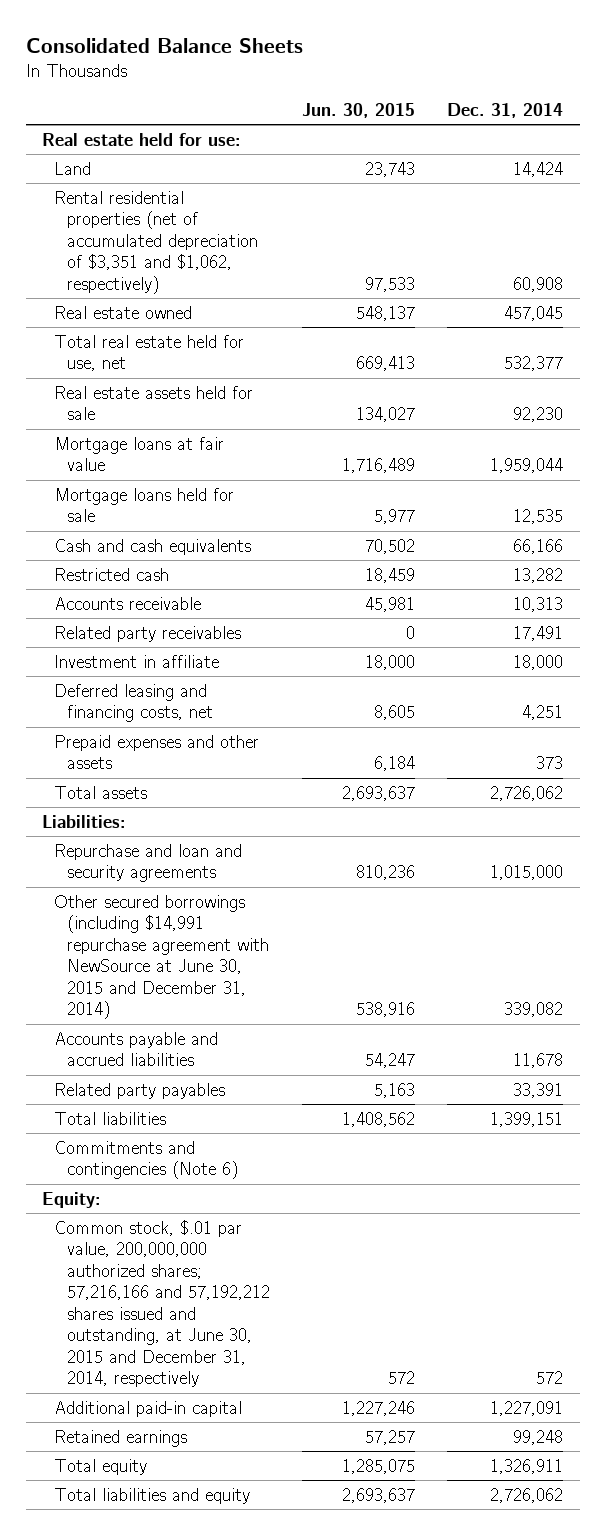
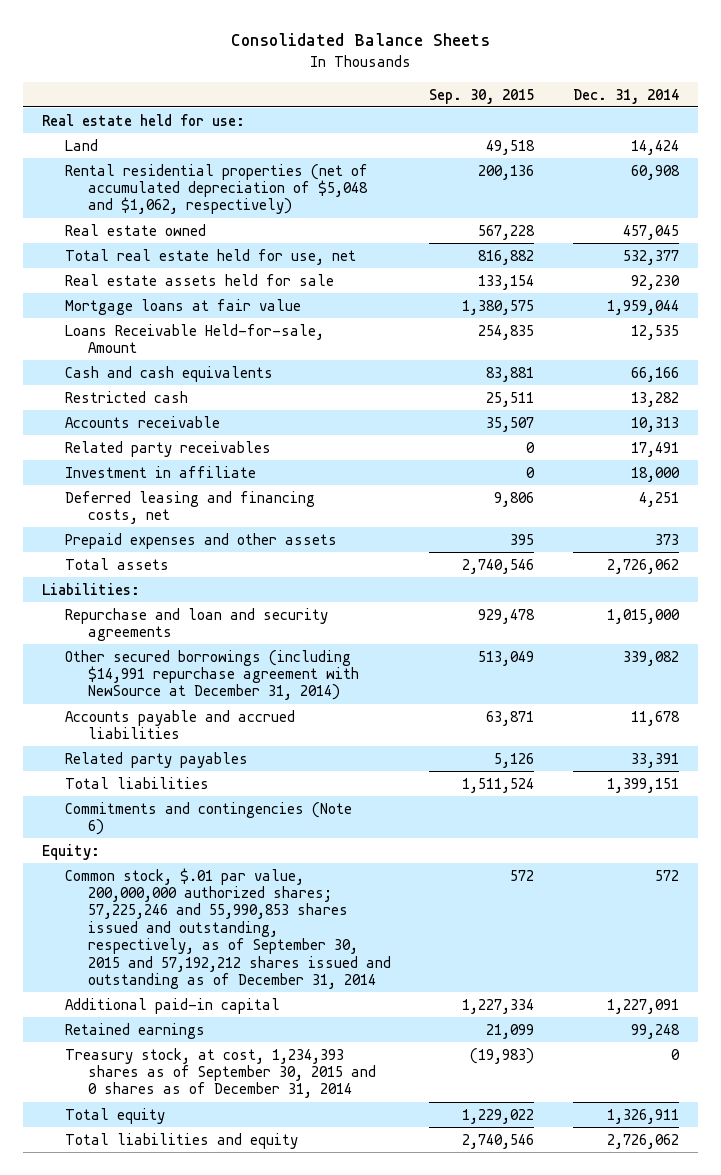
[302,102,416,118] Jun. 30, 2015 -> none
none -> [429,88,535,104] Sep. 30, 2015
[54,190,258,294] Rental residential properties (net of accumulated depreciation of $3,351 and $1,062, respectively) -> [64,163,368,215] Rental residential properties (net of accumulated depreciation of $5,048 and $1,062, respectively)
[54,487,235,523] Mortgage loans held for sale -> [64,323,324,354] Loans Receivable Held-for-sale, Amount
[54,894,269,1020] Other secured borrowings (including $14,991 repurchase agreement with NewSource at June 30, 2015 and December 31, 2014) -> [64,649,359,701] Other secured borrowings (including $14,991 repurchase agreement with NewSource at December 31, 2014)
[54,1219,270,1388] Common stock, $.01 par value, 200,000,000 authorized shares; 57,216,166 and 57,192,212 shares issued and outstanding, at June 30, 2015 and December 31, 2014, respectively -> [64,867,391,990] Common stock, $.01 par value, 200,000,000 authorized shares; 57,225,246 and 55,990,853 shares issued and outstanding, respectively, as of September 30, 2015 and 57,192,212 shares issued and outstanding as of December 31, 2014
none -> [64,1047,376,1099] Treasury stock, at cost, 1,234,393 shares as of September 30, 2015 and 0 shares as of December 31, 2014

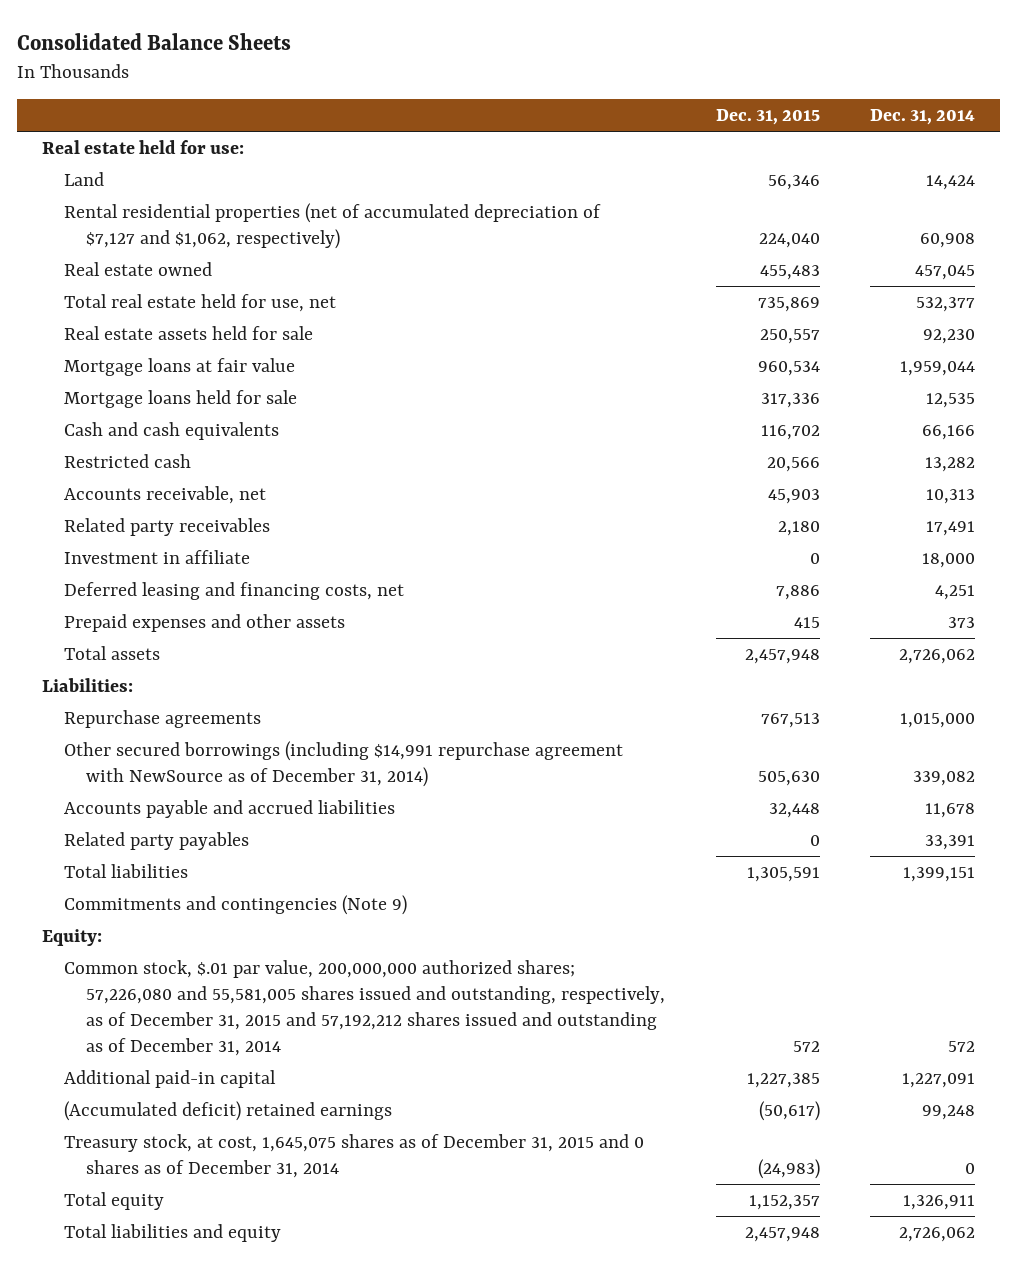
[429,88,535,104] Sep. 30, 2015 -> none
none -> [715,109,820,126] Dec. 31, 2015
[64,163,368,215] Rental residential properties (net of accumulated depreciation of $5,048 and $1,062, respectively) -> [64,202,602,250] Rental residential properties (net of accumulated depreciation of $7,127 and $1,062, respectively)
[64,323,324,354] Loans Receivable Held-for-sale, Amount -> [64,389,298,408] Mortgage loans held for sale
[64,415,220,428] Accounts receivable -> [64,485,267,504] Accounts receivable, net
[64,607,328,642] Repurchase and loan and security agreements -> [64,709,262,728] Repurchase agreements
[64,649,359,701] Other secured borrowings (including $14,991 repurchase agreement with NewSource at December 31, 2014) -> [64,740,624,788] Other secured borrowings (including $14,991 repurchase agreement with NewSource as of December 31, 2014)
[64,801,352,836] Commitments and contingencies (Note 6) -> [64,894,408,915] Commitments and contingencies (Note 9)
[64,867,391,990] Common stock, $.01 par value, 200,000,000 authorized shares; 57,225,246 and 55,990,853 shares issued and outstanding, respectively, as of September 30, 2015 and 57,192,212 shares issued and outstanding as of December 31, 2014 -> [64,959,666,1057] Common stock, $.01 par value, 200,000,000 authorized shares; 57,226,080 and 55,581,005 shares issued and outstanding, respectively, as of December 31, 2015 and 57,192,212 shares issued and outstanding as of December 31, 2014
[64,1022,205,1039] Retained earnings -> [64,1100,393,1121] (Accumulated deficit) retained earnings
[64,1047,376,1099] Treasury stock, at cost, 1,234,393 shares as of September 30, 2015 and 0 shares as of December 31, 2014 -> [64,1133,645,1179] Treasury stock, at cost, 1,645,075 shares as of December 31, 2015 and 0 shares as of December 31, 2014

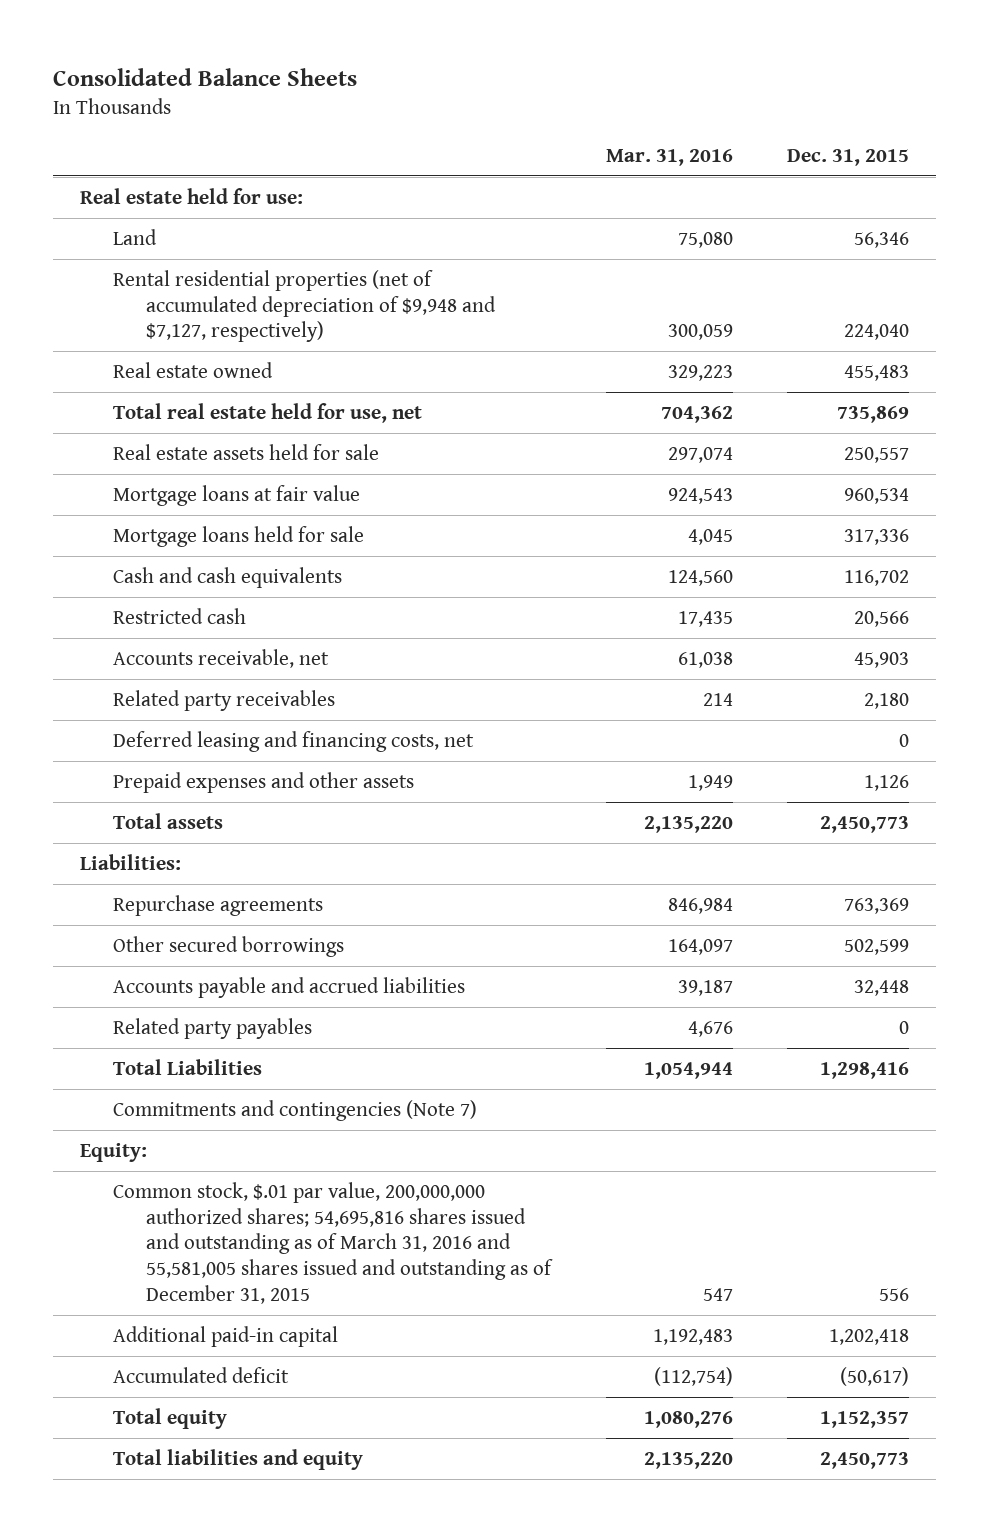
[870,109,976,126] Dec. 31, 2014 -> none
none -> [605,148,733,166] Mar. 31, 2016
[64,202,602,250] Rental residential properties (net of accumulated depreciation of $7,127 and $1,062, respectively) -> [113,270,497,343] Rental residential properties (net of accumulated depreciation of $9,948 and $7,127, respectively)
[64,549,251,564] Investment in affiliate -> none
[775,584,820,600] 7,886 -> [898,734,909,748] 0
[793,616,820,628] 415 -> [863,775,909,792] 1,126
[744,648,820,664] 2,457,948 -> [819,816,909,834] 2,450,773
[760,712,820,728] 767,513 -> [843,898,909,915] 763,369
[64,740,624,788] Other secured borrowings (including $14,991 repurchase agreement with NewSource as of December 31, 2014) -> [113,936,345,958] Other secured borrowings
[757,771,820,787] 505,630 -> [843,939,909,956] 502,599
[64,863,189,878] Total liabilities -> [113,1059,263,1076] Total Liabilities
[746,866,820,882] 1,305,591 -> [819,1062,909,1080] 1,298,416
[64,894,408,915] Commitments and contingencies (Note 9) -> [113,1100,478,1122] Commitments and contingencies (Note 7)
[64,1133,645,1179] Treasury stock, at cost, 1,645,075 shares as of December 31, 2015 and 0 shares as of December 31, 2014 -> none
[64,959,666,1057] Common stock, $.01 par value, 200,000,000 authorized shares; 57,226,080 and 55,581,005 shares issued and outstanding, respectively, as of December 31, 2015 and 57,192,212 shares issued and outstanding as of December 31, 2014 -> [113,1182,554,1304] Common stock, $.01 par value, 200,000,000 authorized shares; 54,695,816 shares issued and outstanding as of March 31, 2016 and 55,581,005 shares issued and outstanding as of December 31, 2015
[792,1041,820,1053] 572 -> [878,1287,909,1301] 556
[746,1072,820,1088] 1,227,385 -> [828,1329,909,1346] 1,202,418
[64,1100,393,1121] (Accumulated deficit) retained earnings -> [113,1367,290,1384] Accumulated deficit
[744,1226,820,1242] 2,457,948 -> [819,1452,909,1470] 2,450,773

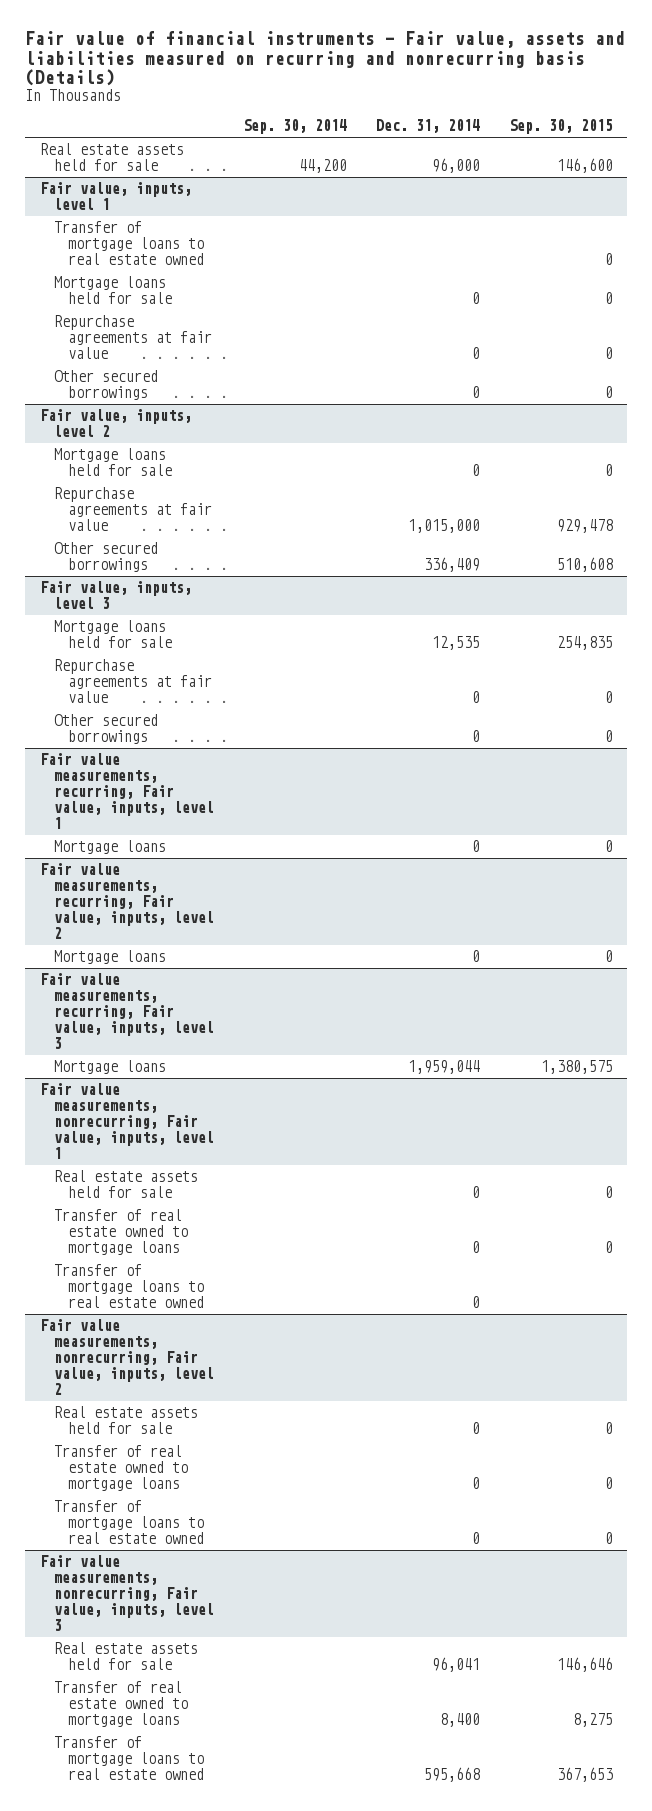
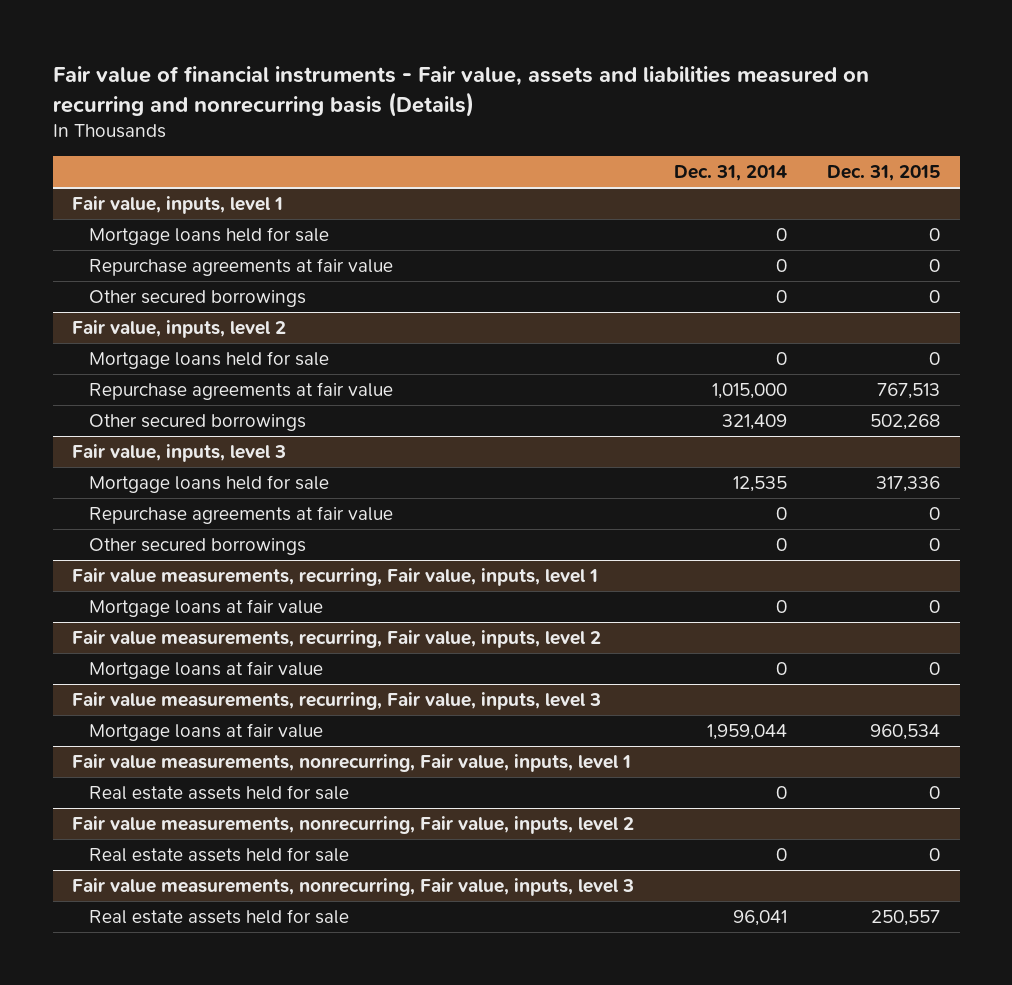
[242,119,347,135] Sep. 30, 2014 -> none
[508,119,613,135] Sep. 30, 2015 -> none
none -> [826,165,940,182] Dec. 31, 2015
[39,143,184,172] Real estate assets held for sale -> none
[53,221,205,266] Transfer of mortgage loans to real estate owned -> none
[423,557,480,573] 336,409 -> [722,413,788,430] 321,409
[53,840,166,855] Mortgage loans -> [88,598,323,617] Mortgage loans at fair value
[53,950,166,965] Mortgage loans -> [88,660,323,679] Mortgage loans at fair value
[53,1060,166,1075] Mortgage loans -> [88,722,323,741] Mortgage loans at fair value
[53,1209,189,1256] Transfer of real estate owned to mortgage loans -> none
[53,1264,205,1309] Transfer of mortgage loans to real estate owned -> none
[53,1445,189,1492] Transfer of real estate owned to mortgage loans -> none
[53,1500,205,1545] Transfer of mortgage loans to real estate owned -> none
[53,1681,189,1728] Transfer of real estate owned to mortgage loans -> none
[53,1736,205,1781] Transfer of mortgage loans to real estate owned -> none

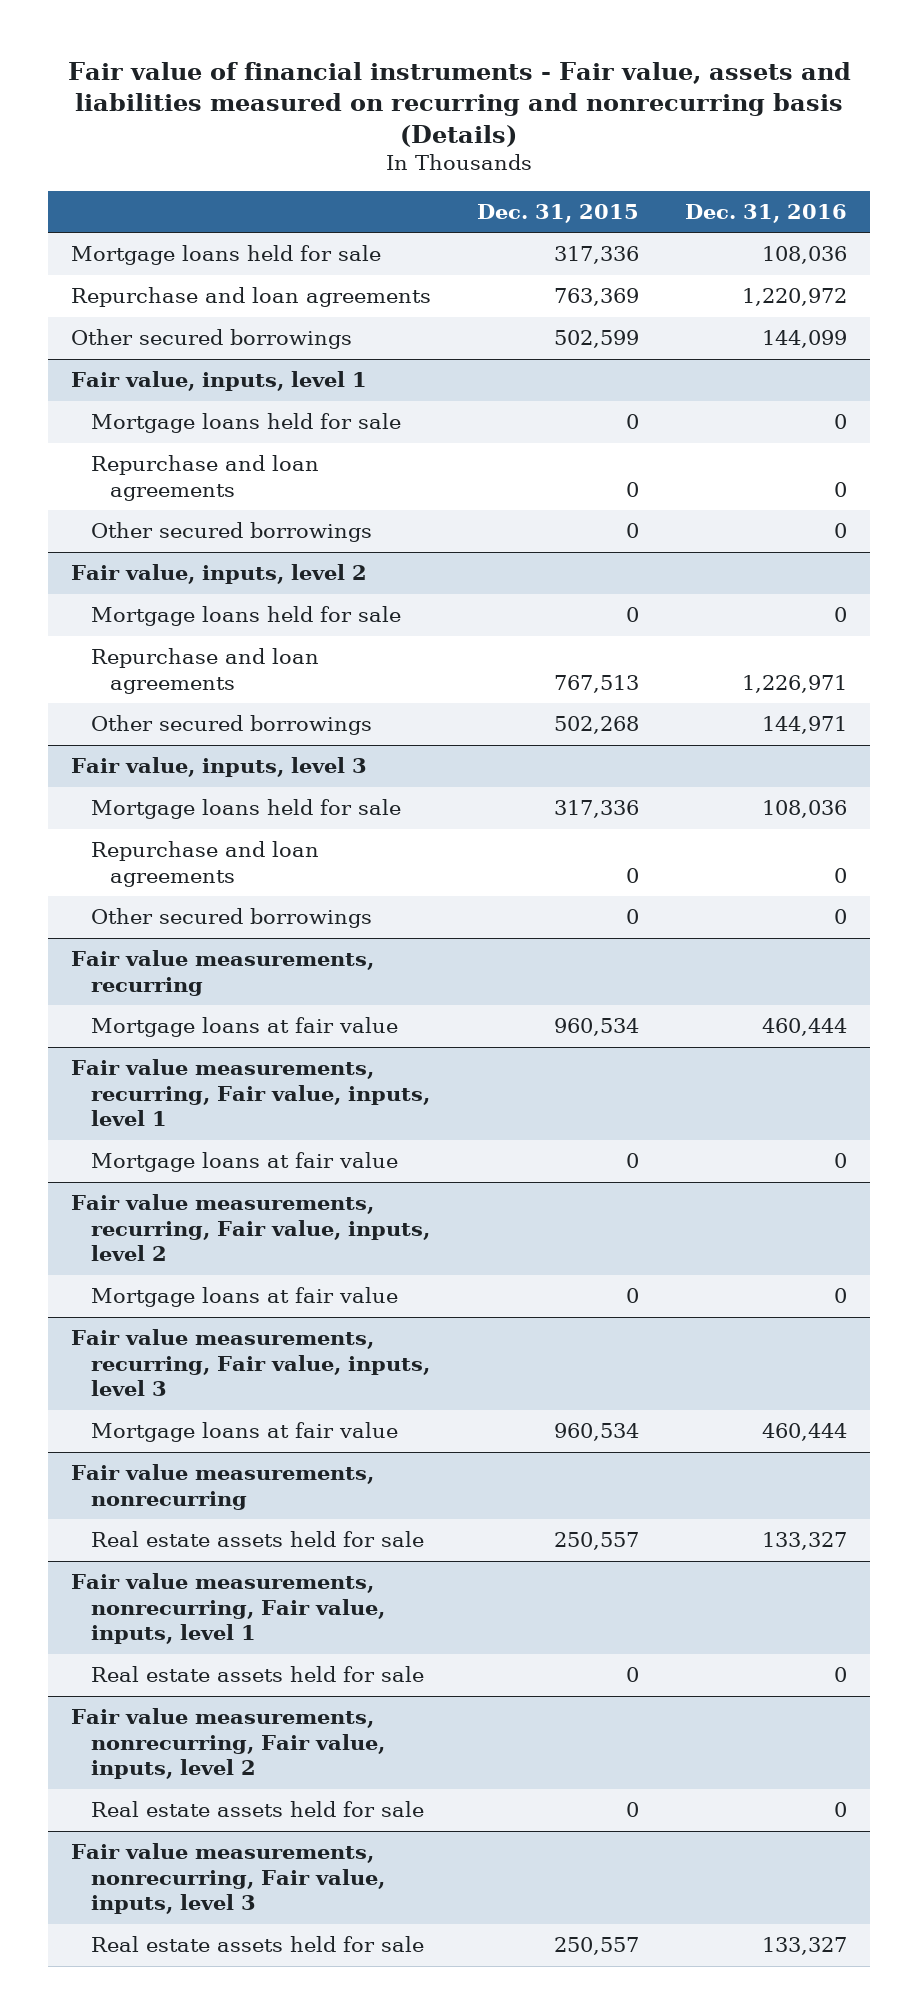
[674,165,788,182] Dec. 31, 2014 -> none
none -> [685,203,848,223] Dec. 31, 2016
none -> [71,245,382,266] Mortgage loans held for sale
none -> [71,287,432,308] Repurchase and loan agreements
none -> [71,329,353,350] Other secured borrowings
[88,257,393,276] Repurchase agreements at fair value -> [90,455,319,501] Repurchase and loan agreements
[88,381,393,400] Repurchase agreements at fair value -> [90,648,319,694] Repurchase and loan agreements
[88,505,393,524] Repurchase agreements at fair value -> [90,841,319,887] Repurchase and loan agreements
none -> [71,950,375,996] Fair value measurements, recurring
none -> [90,1017,398,1038] Mortgage loans at fair value
none -> [71,1464,375,1510] Fair value measurements, nonrecurring
none -> [90,1531,424,1548] Real estate assets held for sale

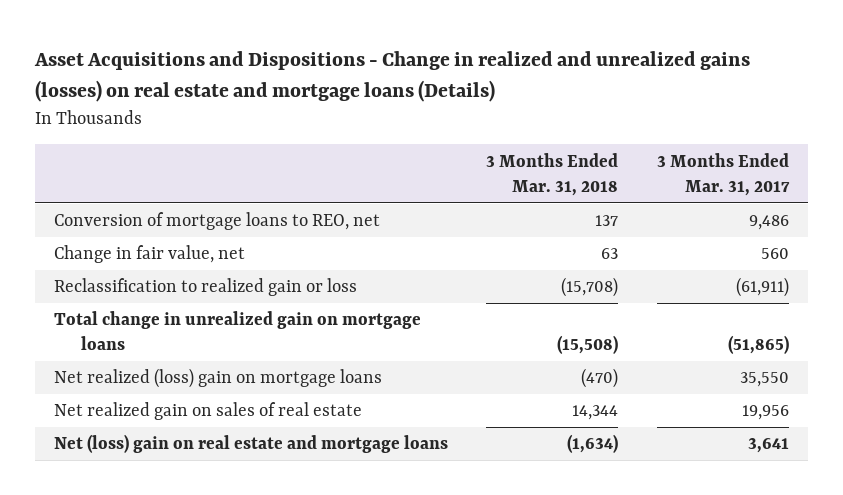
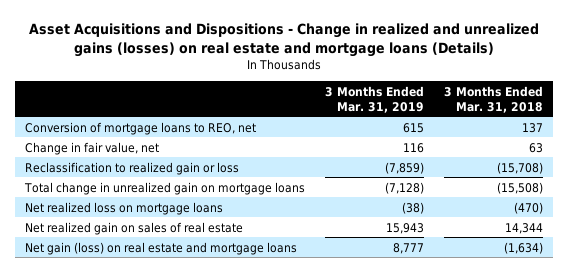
[656,152,790,196] 3 Months Ended Mar. 31, 2017 -> none
none -> [325,85,425,113] 3 Months Ended Mar. 31, 2019
[54,368,383,389] Net realized (loss) gain on mortgage loans -> [24,201,223,215] Net realized loss on mortgage loans
[54,434,449,454] Net (loss) gain on real estate and mortgage loans -> [24,241,297,255] Net gain (loss) on real estate and mortgage loans

